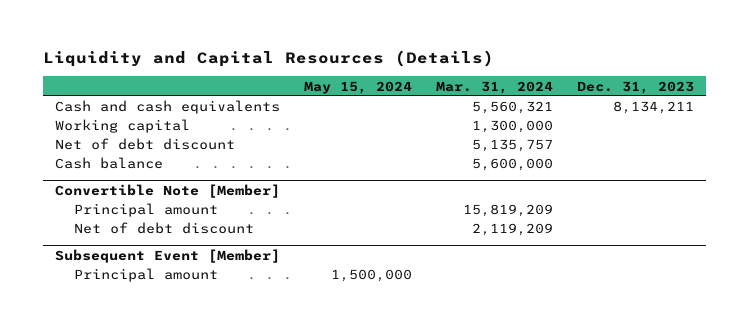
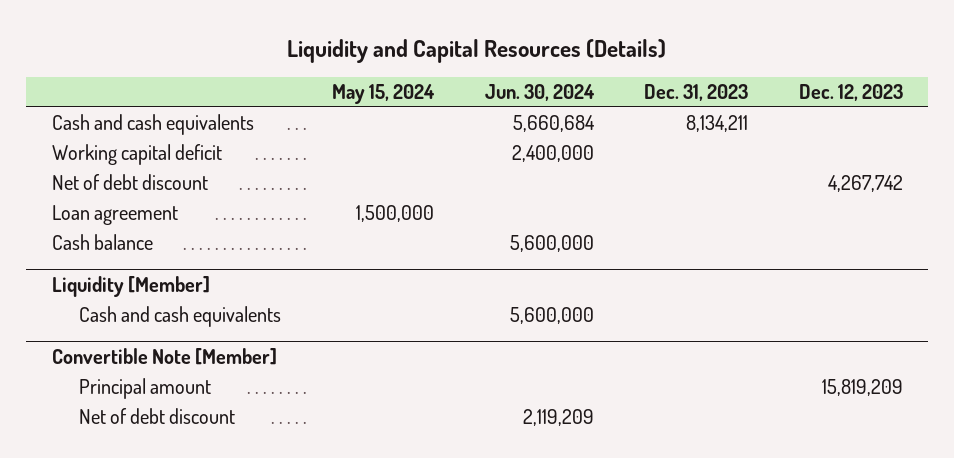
[435,80,553,94] Mar. 31, 2024 -> none
none -> [484,83,595,101] Jun. 30, 2024
none -> [798,83,903,101] Dec. 12, 2023
[55,119,191,134] Working capital -> [51,144,222,166] Working capital deficit
none -> [51,205,178,226] Loan agreement
none -> [51,275,210,297] Liquidity [Member]
none -> [79,306,282,328] Cash and cash equivalents
[55,249,281,264] Subsequent Event [Member] -> none
[73,268,218,283] Principal amount -> none

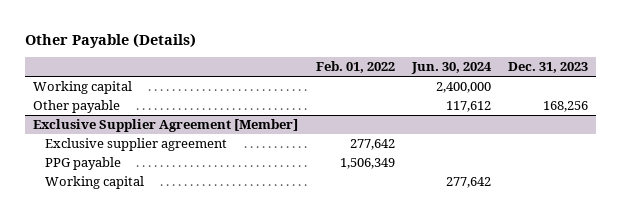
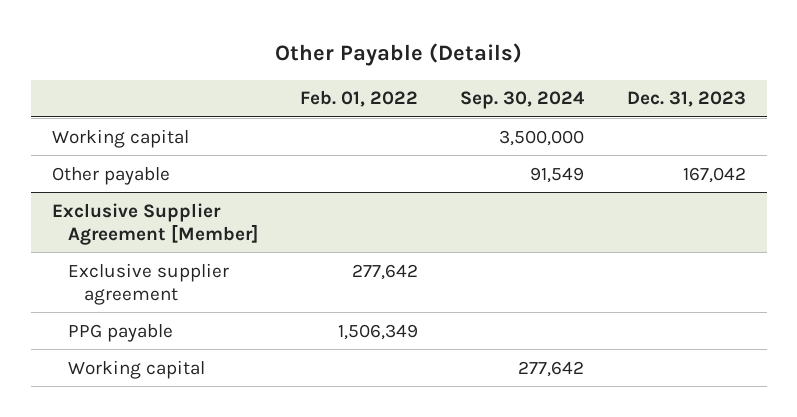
[410,62,492,75] Jun. 30, 2024 -> none
none -> [460,91,586,110] Sep. 30, 2024
[542,101,588,113] 168,256 -> [682,166,746,183] 167,042

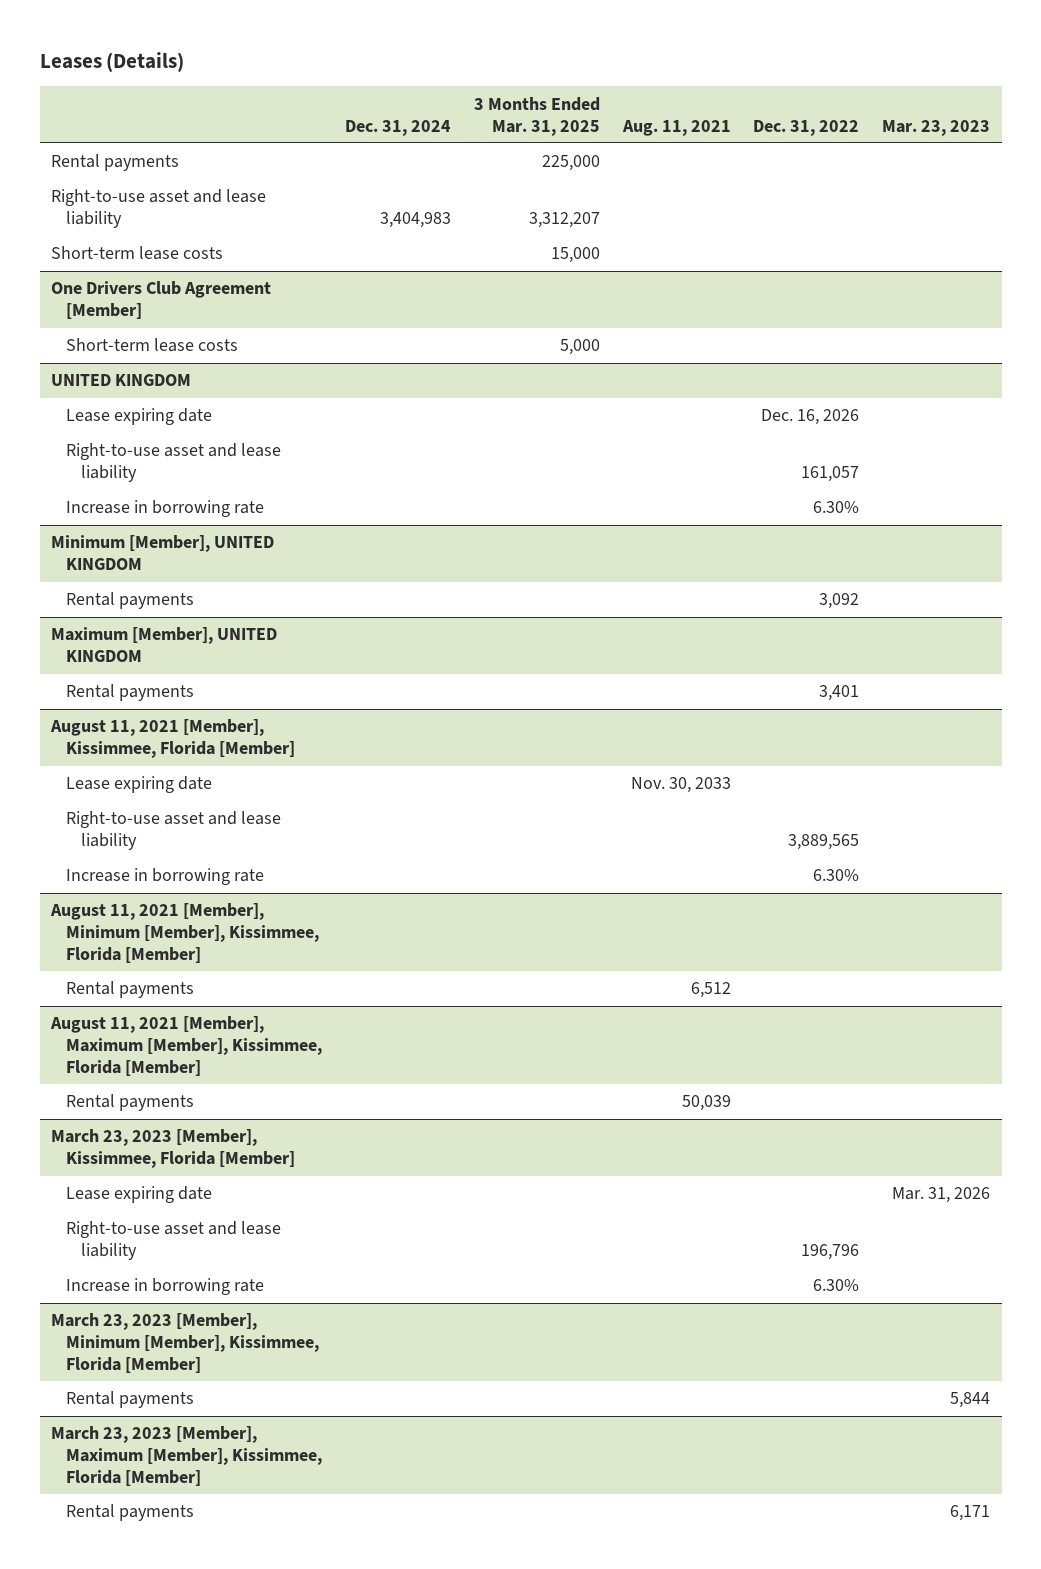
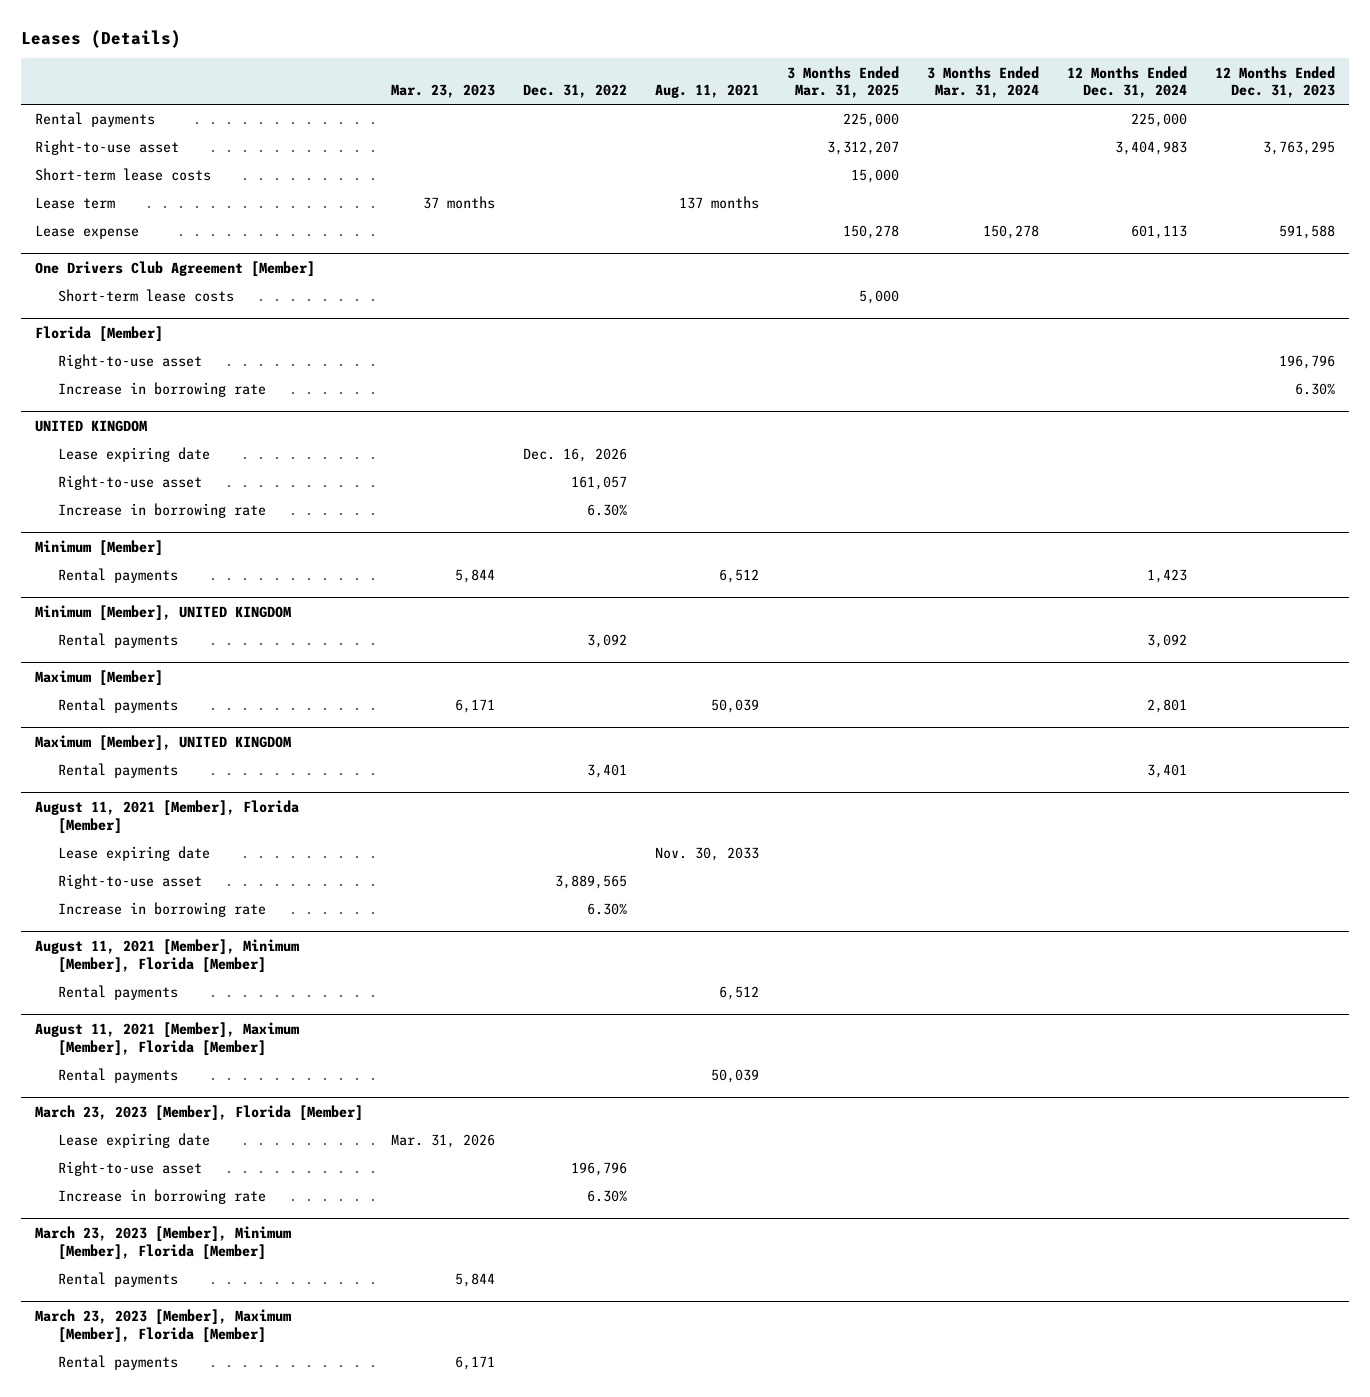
[344,119,451,136] Dec. 31, 2024 -> none
none -> [926,65,1039,99] 3 Months Ended Mar. 31, 2024
none -> [1066,65,1187,99] 12 Months Ended Dec. 31, 2024
none -> [1214,65,1335,99] 12 Months Ended Dec. 31, 2023
[51,189,267,229] Right-to-use asset and lease liability -> [35,140,180,156] Right-to-use asset
none -> [35,197,116,210] Lease term
none -> [35,225,140,240] Lease expense
none -> [35,326,164,343] Florida [Member]
none -> [58,354,203,370] Right-to-use asset
none -> [58,382,267,398] Increase in borrowing rate
[66,443,282,483] Right-to-use asset and lease liability -> [58,475,203,491] Right-to-use asset
none -> [35,540,164,557] Minimum [Member]
none -> [58,568,179,584] Rental payments
none -> [35,670,164,687] Maximum [Member]
none -> [58,698,179,714] Rental payments
[50,719,296,759] August 11, 2021 [Member], Kissimmee, Florida [Member] -> [35,800,300,834] August 11, 2021 [Member], Florida [Member]
[66,811,282,851] Right-to-use asset and lease liability -> [58,874,203,890] Right-to-use asset
[50,903,320,963] August 11, 2021 [Member], Minimum [Member], Kissimmee, Florida [Member] -> [35,939,301,973] August 11, 2021 [Member], Minimum [Member], Florida [Member]
[50,1016,323,1076] August 11, 2021 [Member], Maximum [Member], Kissimmee, Florida [Member] -> [35,1022,301,1056] August 11, 2021 [Member], Maximum [Member], Florida [Member]
[51,1129,296,1169] March 23, 2023 [Member], Kissimmee, Florida [Member] -> [35,1105,364,1122] March 23, 2023 [Member], Florida [Member]
[66,1221,282,1261] Right-to-use asset and lease liability -> [58,1161,203,1177] Right-to-use asset
[51,1313,320,1373] March 23, 2023 [Member], Minimum [Member], Kissimmee, Florida [Member] -> [35,1226,293,1260] March 23, 2023 [Member], Minimum [Member], Florida [Member]
[51,1426,323,1486] March 23, 2023 [Member], Maximum [Member], Kissimmee, Florida [Member] -> [35,1309,293,1343] March 23, 2023 [Member], Maximum [Member], Florida [Member]

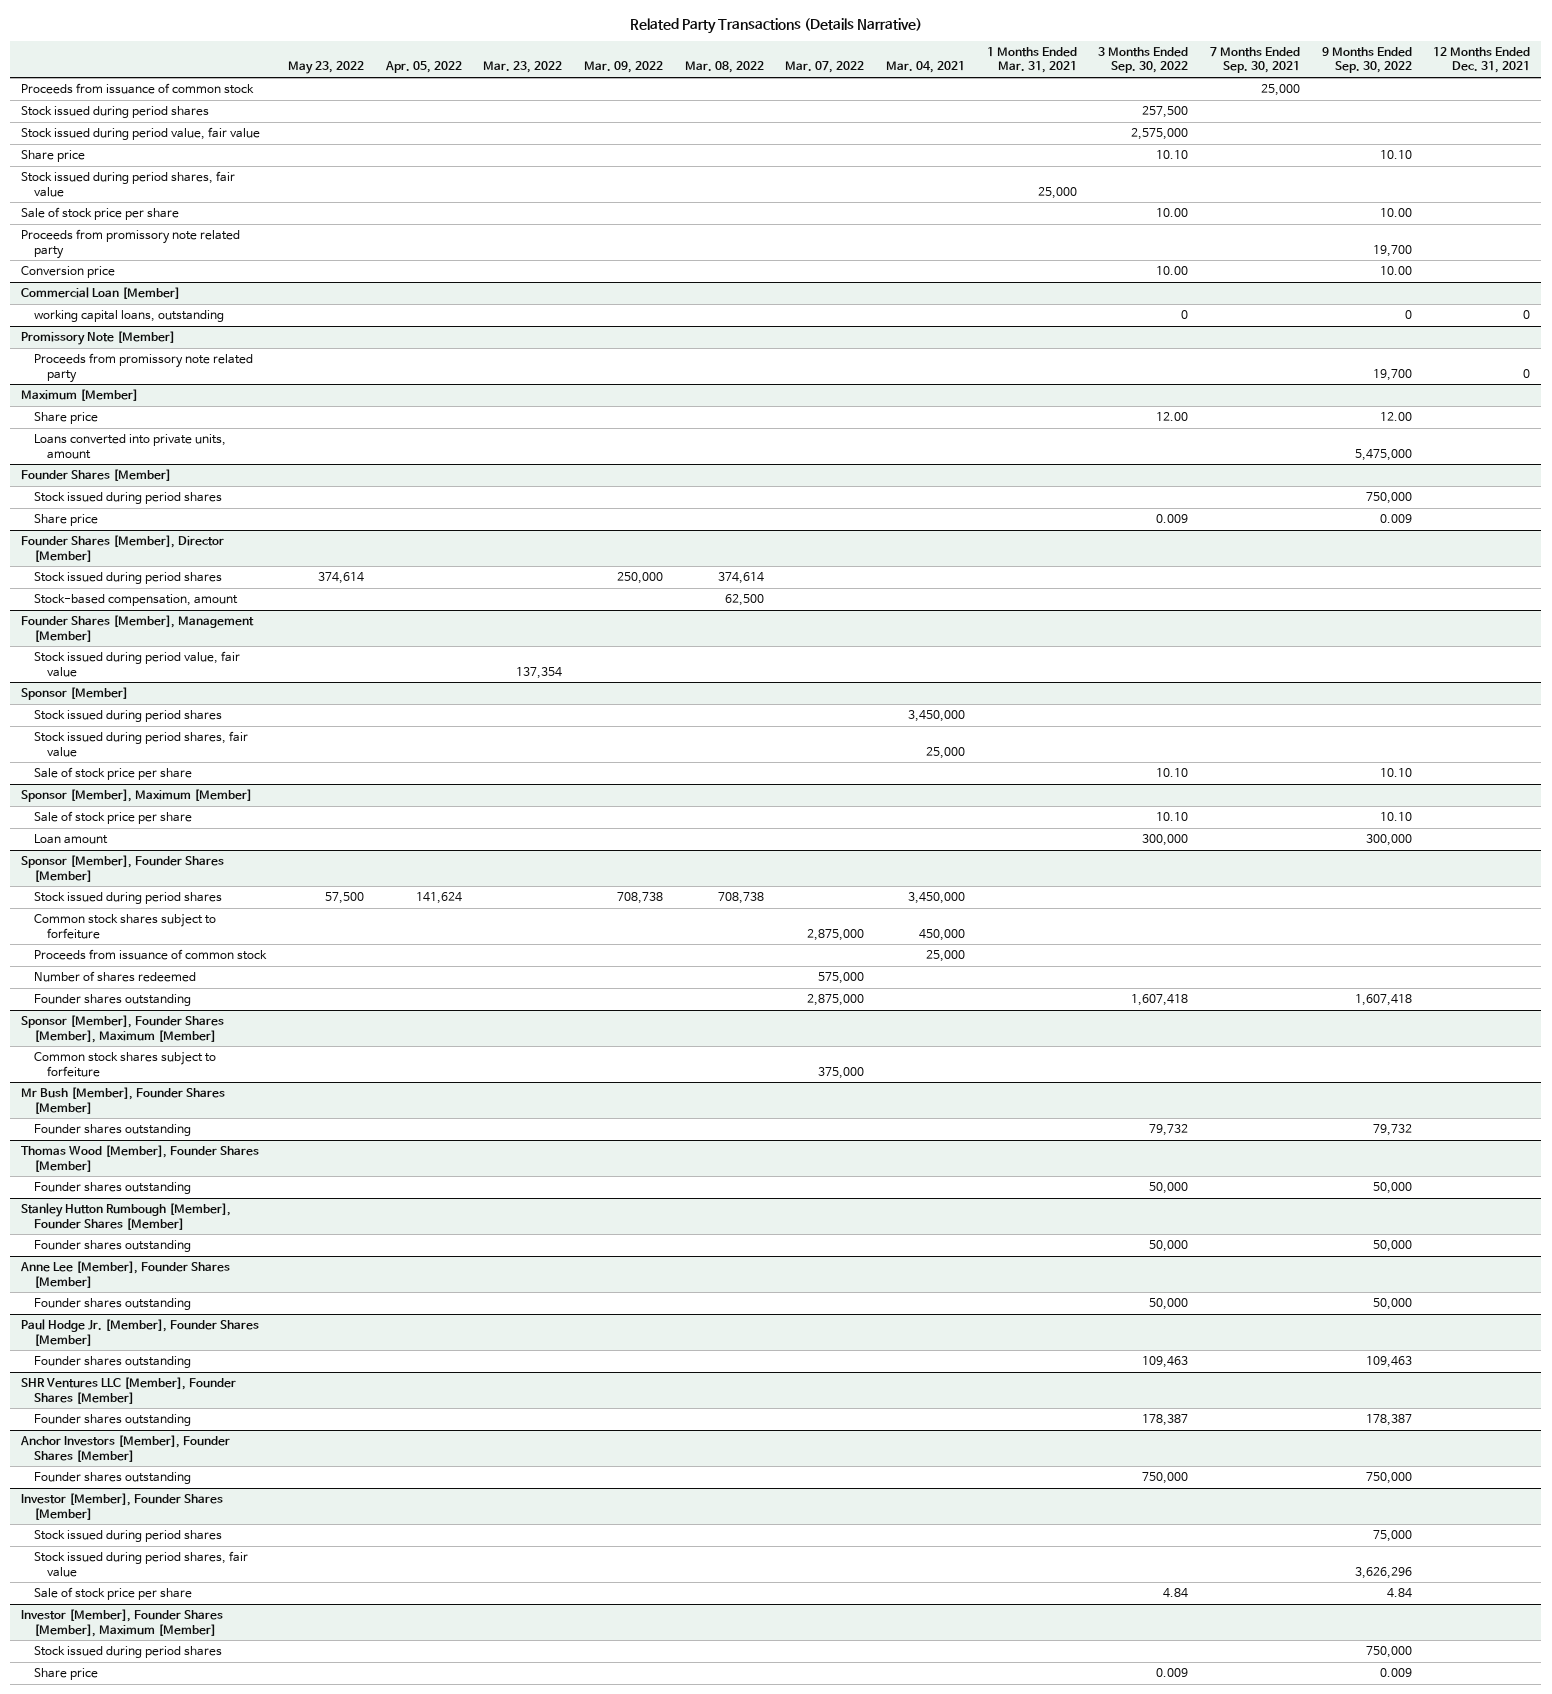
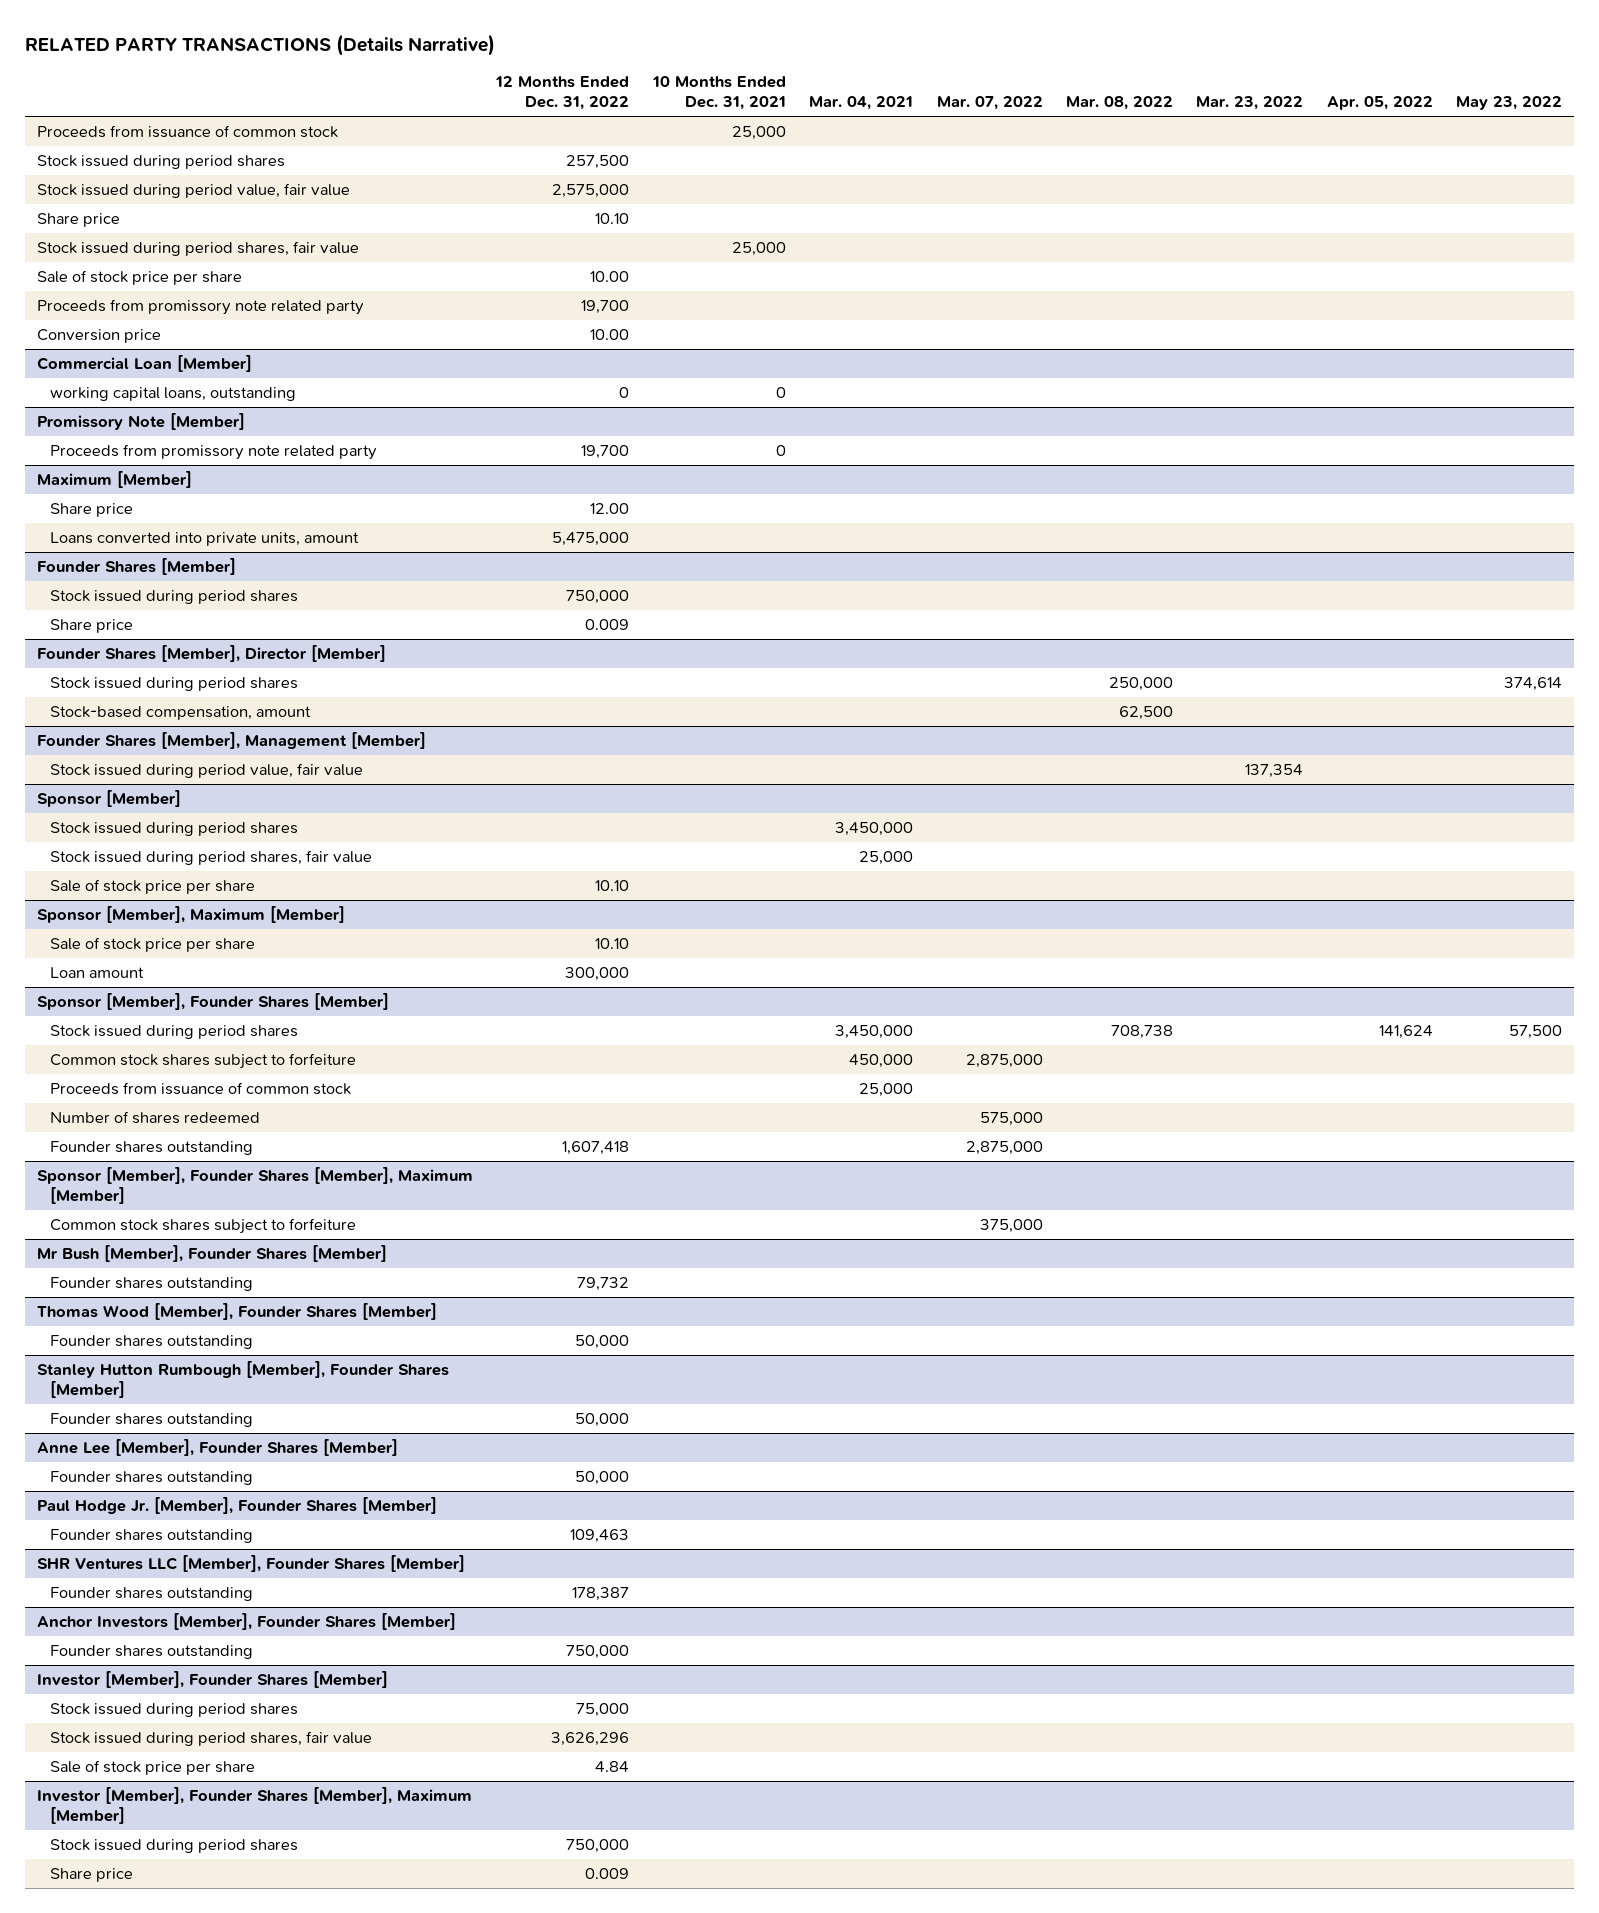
[629,17,922,34] Related Party Transactions (Details Narrative) -> [25,33,496,56] RELATED PARTY TRANSACTIONS (Details Narrative)
[583,61,663,74] Mar. 09, 2022 -> none
[986,47,1077,74] 1 Months Ended Mar. 31, 2021 -> none
[1098,47,1189,74] 3 Months Ended Sep. 30, 2022 -> none
[1209,47,1300,74] 7 Months Ended Sep. 30, 2021 -> none
[1321,47,1412,74] 9 Months Ended Sep. 30, 2022 -> none
[1433,47,1531,74] 12 Months Ended Dec. 31, 2021 -> none
none -> [495,76,630,111] 12 Months Ended Dec. 31, 2022
none -> [651,76,786,111] 10 Months Ended Dec. 31, 2021
[717,572,764,585] 374,614 -> [1108,677,1173,692] 250,000

